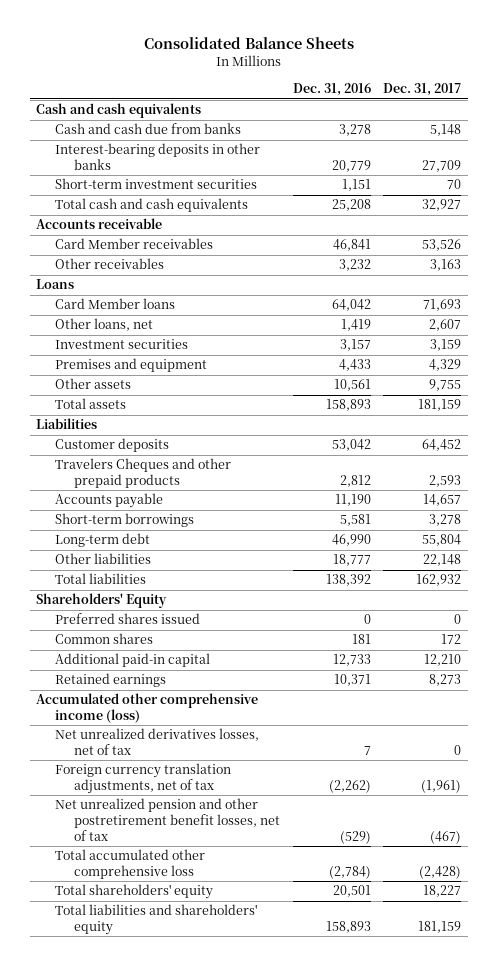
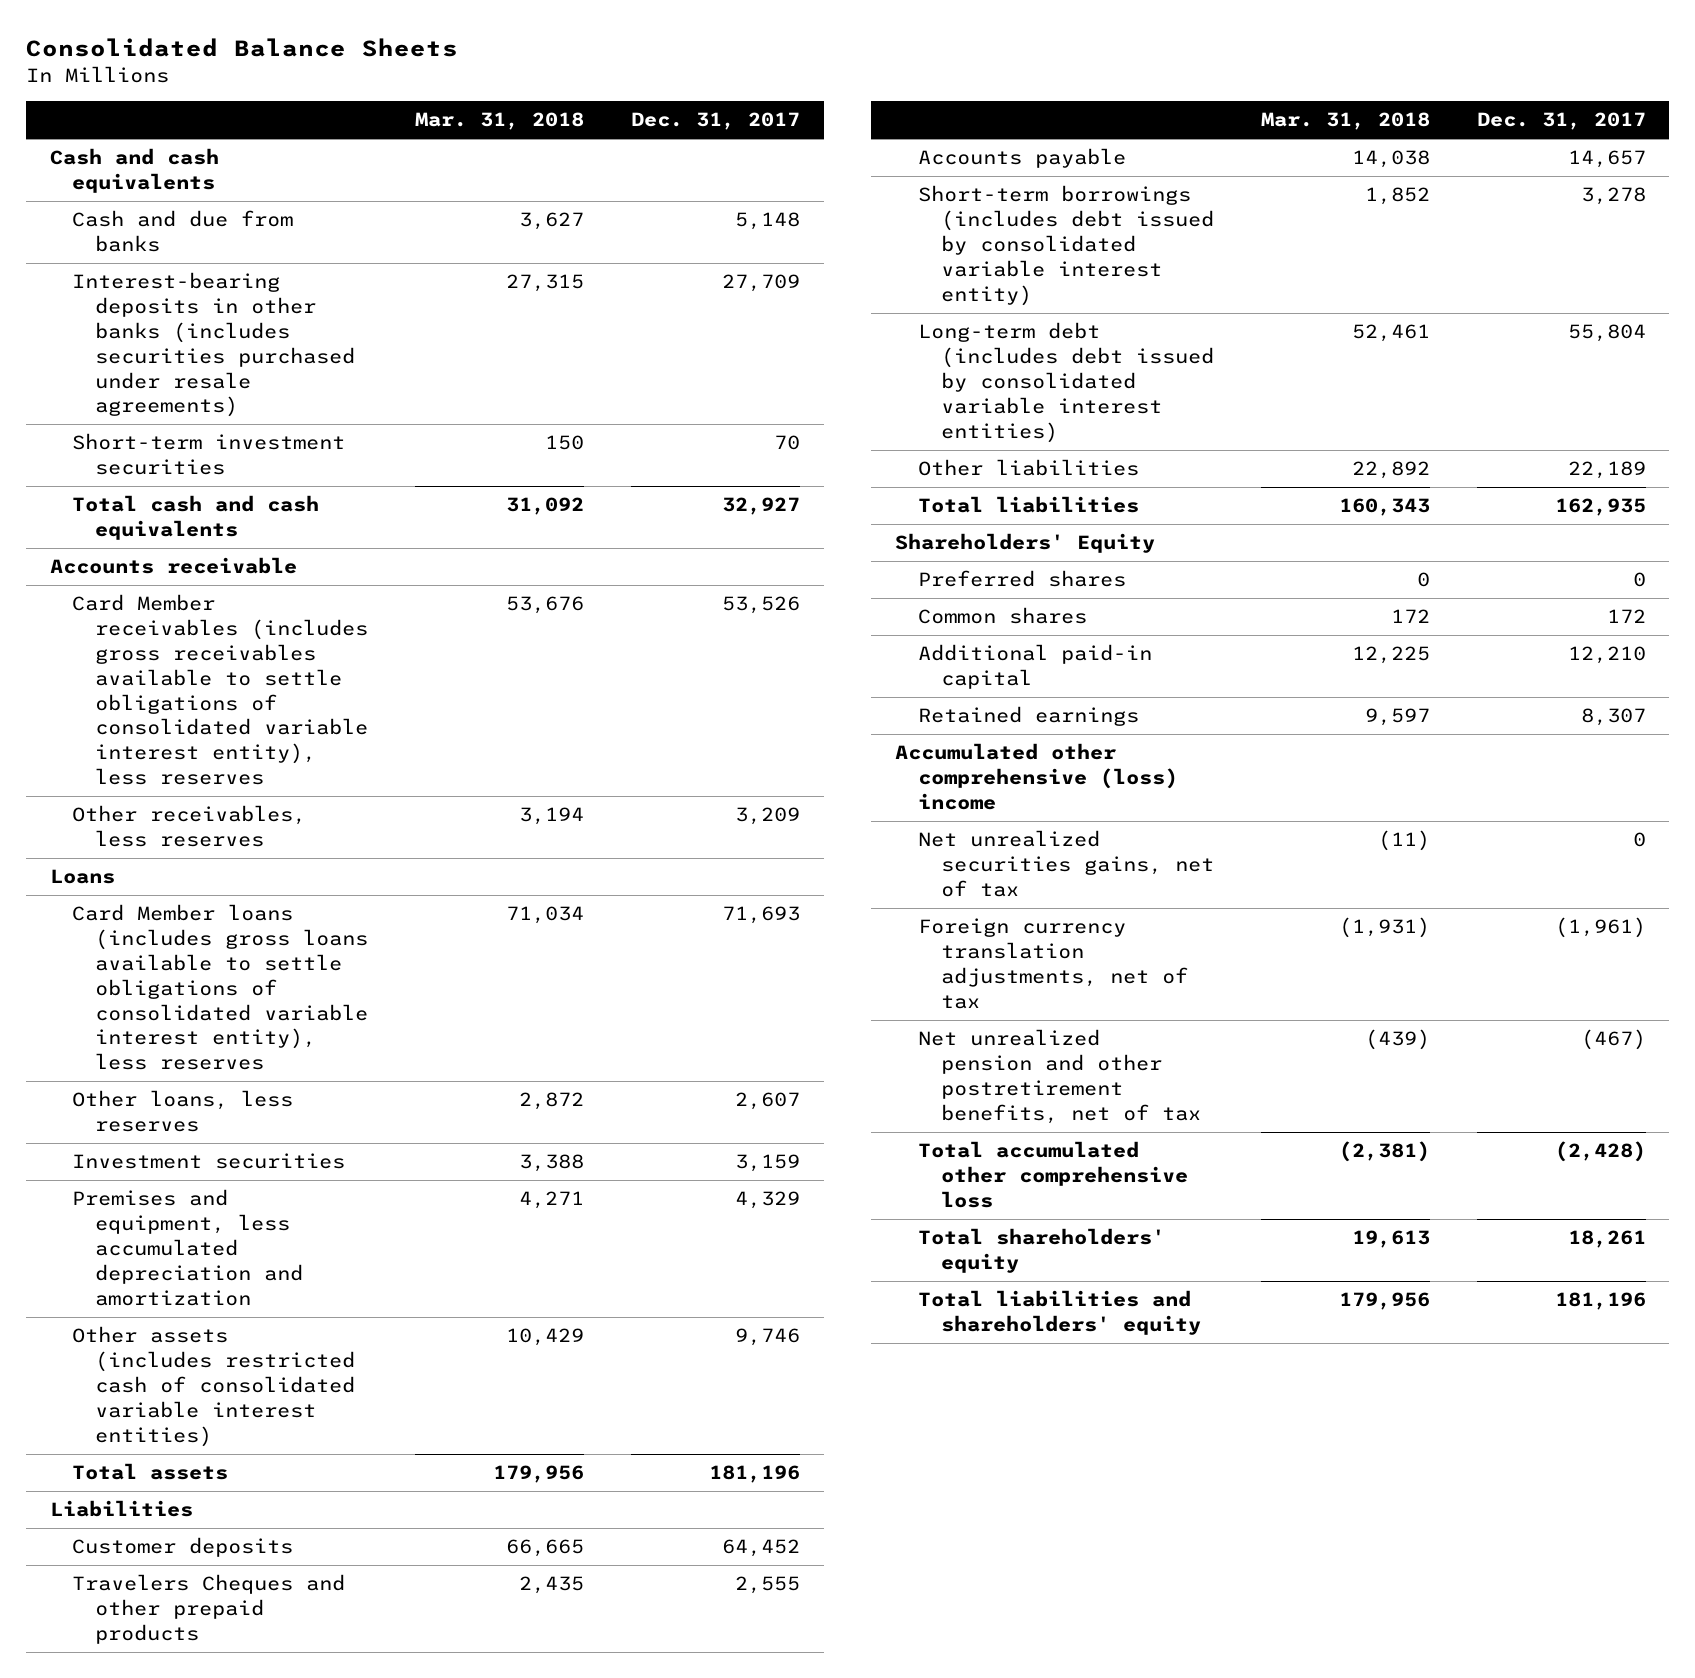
[292,83,371,97] Dec. 31, 2016 -> none
none -> [415,112,585,131] Mar. 31, 2018
[54,123,241,135] Cash and cash due from banks -> [72,210,294,253] Cash and due from banks
[54,143,260,171] Interest-bearing deposits in other banks -> [72,272,356,418] Interest-bearing deposits in other banks (includes securities purchased under resale agreements)
[54,238,213,250] Card Member receivables -> [72,594,369,786] Card Member receivables (includes gross receivables available to settle obligations of consolidated variable interest entity), less reserves
[54,258,164,270] Other receivables -> [72,805,307,848] Other receivables, less reserves
[430,259,462,272] 3,163 -> [735,807,801,826] 3,209
[54,298,175,310] Card Member loans -> [72,904,369,1071] Card Member loans (includes gross loans available to settle obligations of consolidated variable interest entity), less reserves
[54,318,153,332] Other loans, net -> [72,1090,294,1133] Other loans, less reserves
[54,358,207,373] Premises and equipment -> [72,1189,304,1306] Premises and equipment, less accumulated depreciation and amortization
[54,378,131,390] Other assets -> [72,1326,356,1447] Other assets (includes restricted cash of consolidated variable interest entities)
[429,379,462,392] 9,755 -> [735,1328,801,1347] 9,746
[418,399,462,412] 181,159 -> [709,1465,801,1484] 181,196
[429,475,462,488] 2,593 -> [735,1576,801,1595] 2,555
[54,513,194,528] Short-term borrowings -> [917,185,1214,306] Short-term borrowings (includes debt issued by consolidated variable interest entity)
[54,533,150,548] Long-term debt -> [917,322,1214,443] Long-term debt (includes debt issued by consolidated variable interest entities)
[423,554,462,567] 22,148 -> [1567,461,1646,480] 22,189
[416,574,462,587] 162,932 -> [1554,498,1646,517] 162,935
[54,613,200,625] Preferred shares issued -> [917,570,1126,588] Preferred shares
[429,674,462,687] 8,273 -> [1580,708,1646,727] 8,307
[36,693,259,724] Accumulated other comprehensive income (loss) -> [894,743,1178,811] Accumulated other comprehensive (loss) income
[54,728,259,756] Net unrealized derivatives losses, net of tax -> [917,830,1214,898] Net unrealized securities gains, net of tax
[54,798,280,842] Net unrealized pension and other postretirement benefit losses, net of tax -> [917,1029,1201,1124] Net unrealized pension and other postretirement benefits, net of tax
[423,885,462,898] 18,227 -> [1567,1230,1646,1249] 18,261
[418,921,462,934] 181,159 -> [1554,1292,1646,1311] 181,196

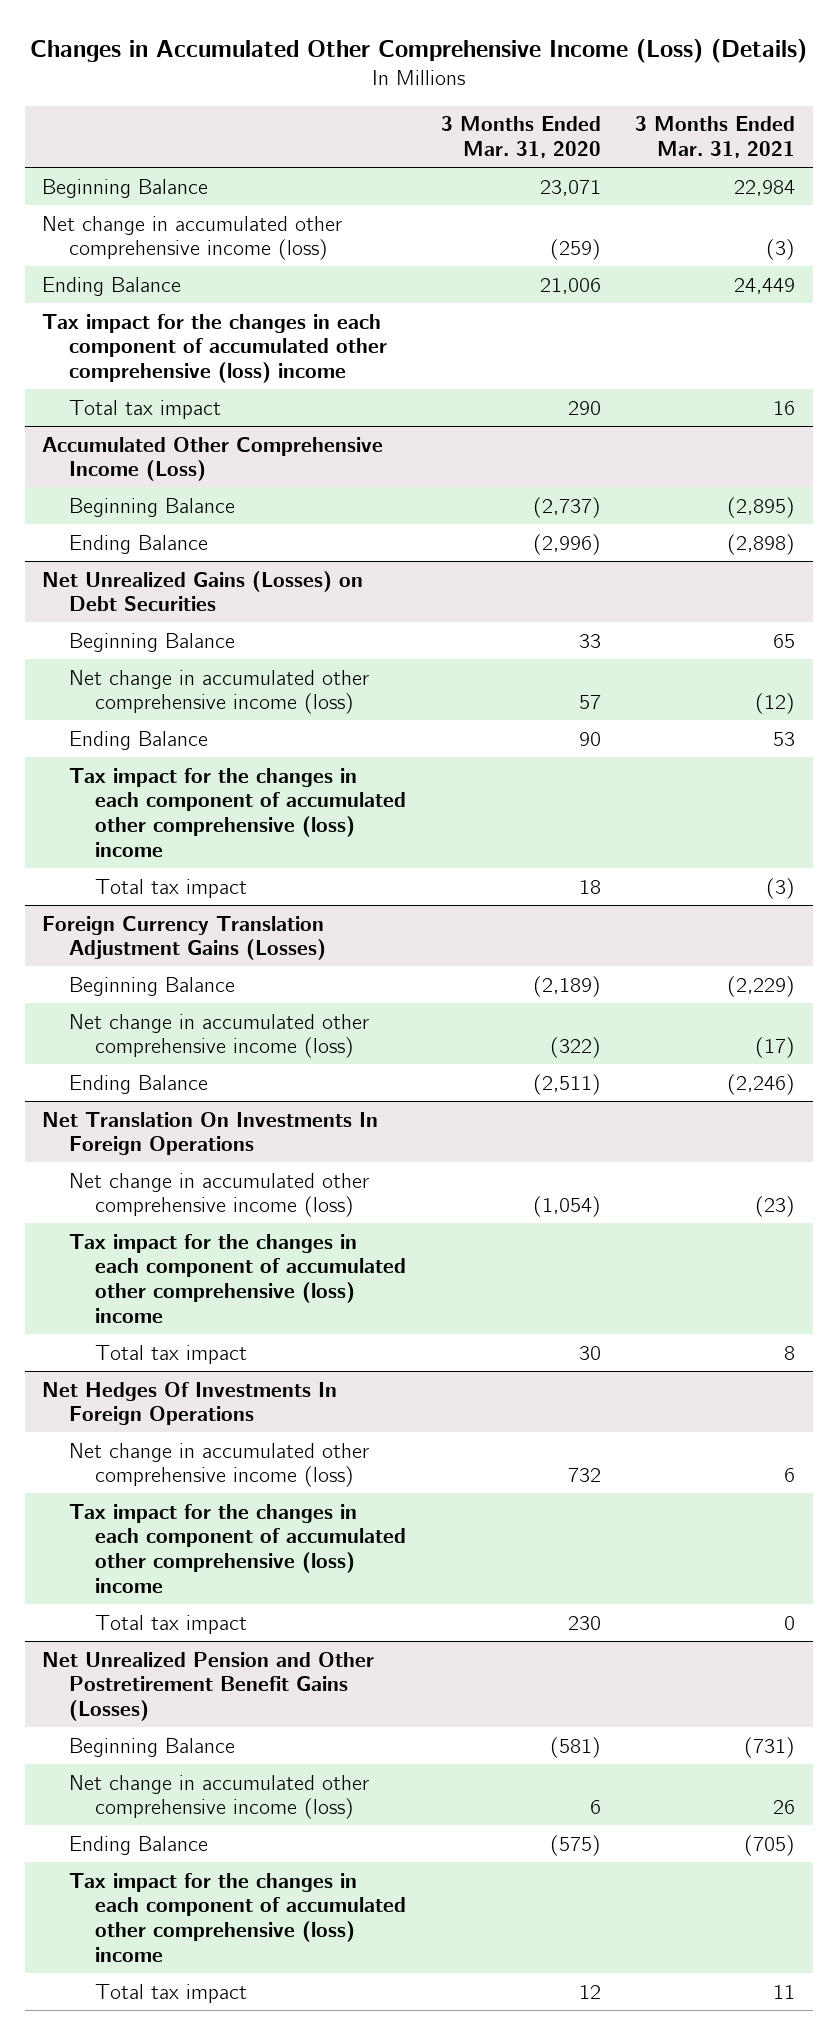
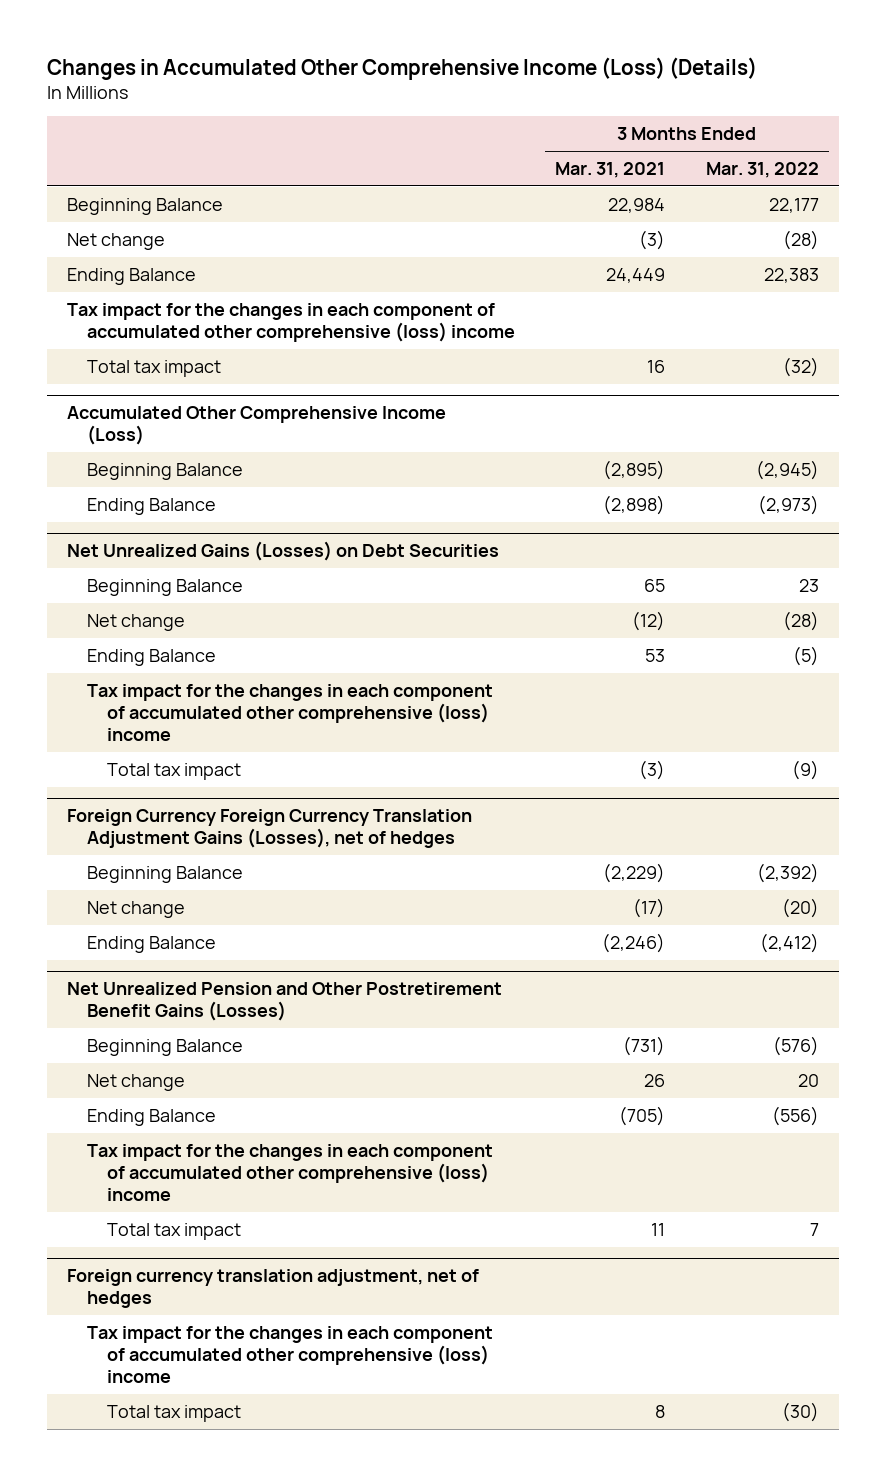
[440,116,601,159] 3 Months Ended Mar. 31, 2020 -> none
none -> [705,161,819,178] Mar. 31, 2022
[42,215,343,261] Net change in accumulated other comprehensive income (loss) -> [67,232,166,250] Net change
[68,669,369,715] Net change in accumulated other comprehensive income (loss) -> [86,613,185,631] Net change
[42,915,326,961] Foreign Currency Translation Adjustment Gains (Losses) -> [67,808,473,849] Foreign Currency Foreign Currency Translation Adjustment Gains (Losses), net of hedges
[68,1013,369,1059] Net change in accumulated other comprehensive income (loss) -> [86,900,185,918] Net change
[42,1111,379,1156] Net Translation On Investments In Foreign Operations -> none
[68,1172,369,1218] Net change in accumulated other comprehensive income (loss) -> none
[68,1233,407,1323] Tax impact for the changes in each component of accumulated other comprehensive (loss) income -> none
[95,1344,248,1364] Total tax impact -> none
[42,1381,338,1426] Net Hedges Of Investments In Foreign Operations -> none
[68,1442,369,1488] Net change in accumulated other comprehensive income (loss) -> none
[68,1503,407,1593] Tax impact for the changes in each component of accumulated other comprehensive (loss) income -> none
[95,1614,248,1634] Total tax impact -> none
[68,1774,369,1820] Net change in accumulated other comprehensive income (loss) -> [86,1073,185,1091] Net change
none -> [67,1268,480,1309] Foreign currency translation adjustment, net of hedges
none -> [86,1325,493,1384] Tax impact for the changes in each component of accumulated other comprehensive (loss) income
none -> [106,1404,241,1422] Total tax impact

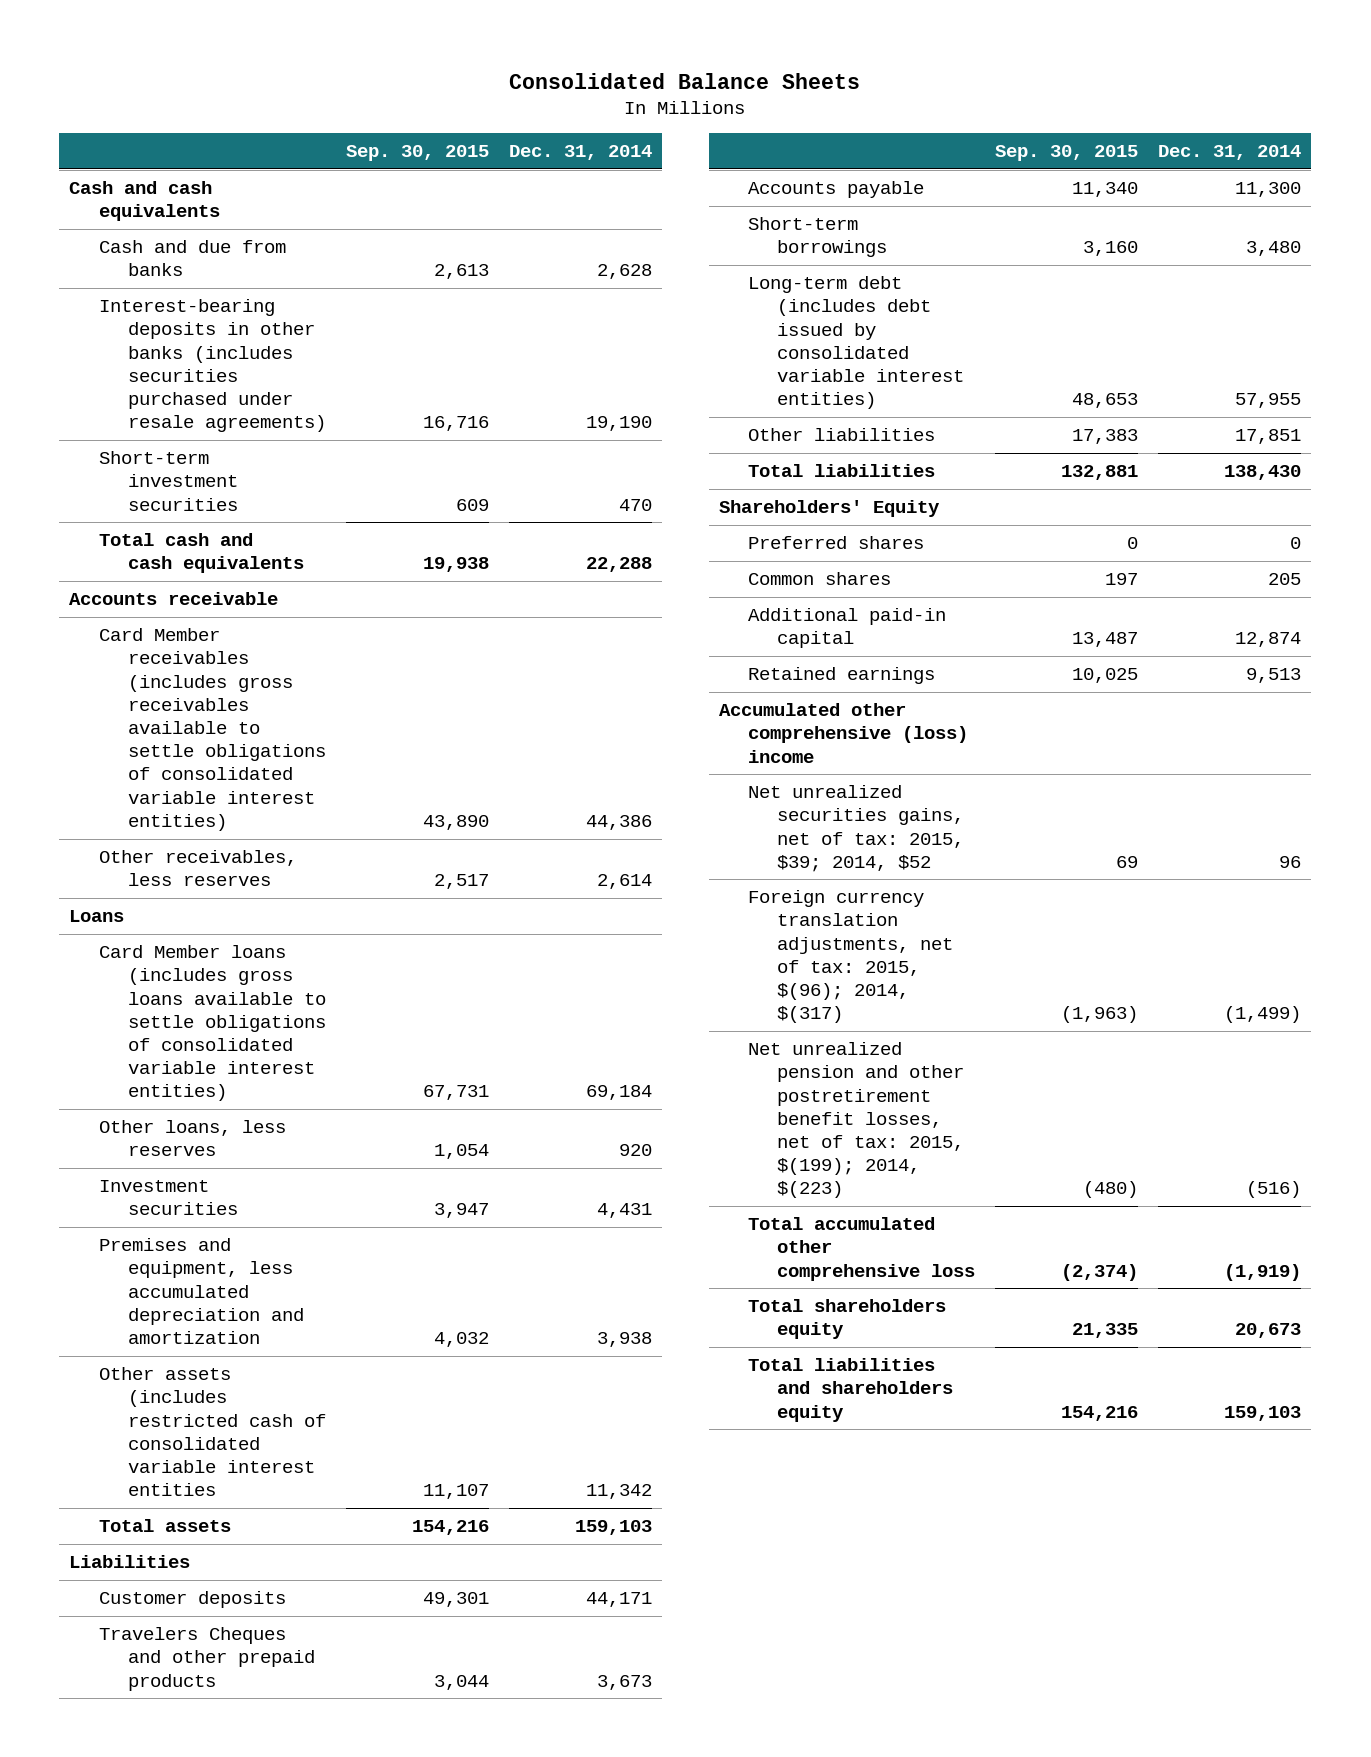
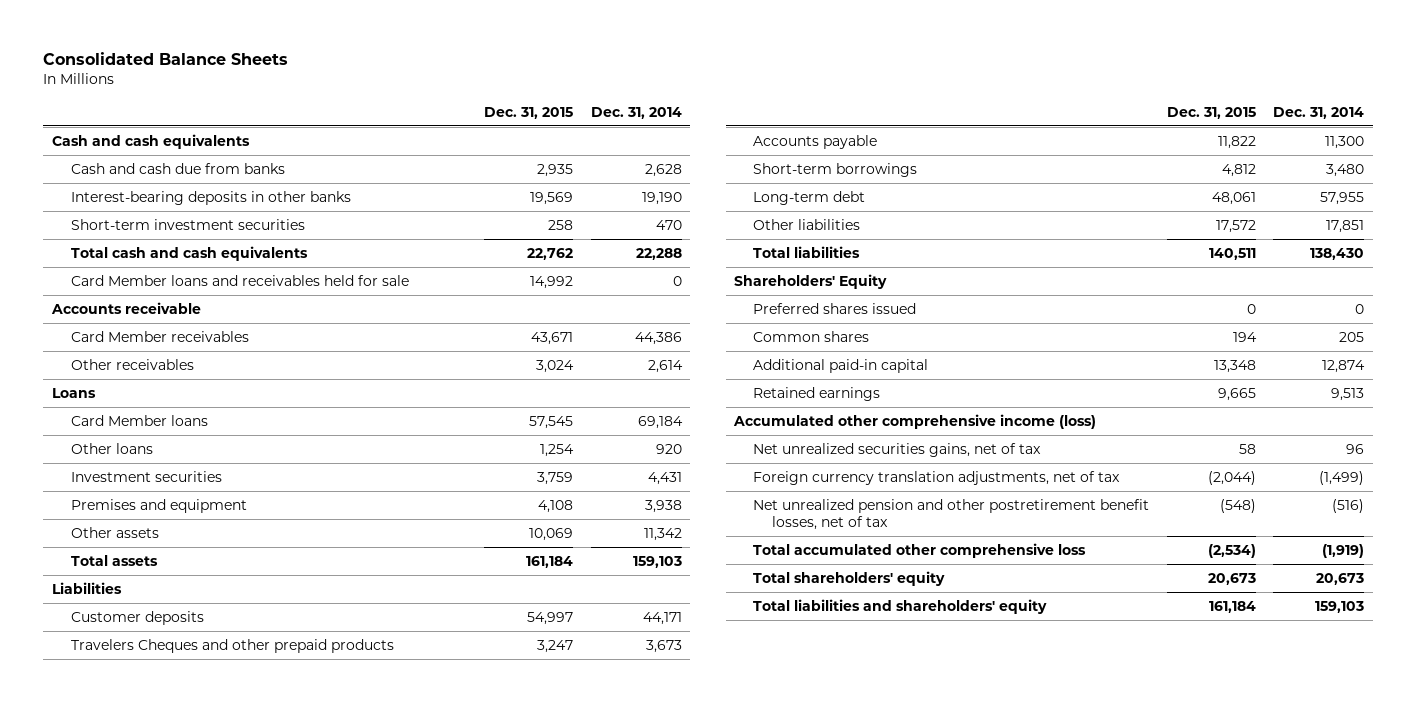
[345,145,489,162] Sep. 30, 2015 -> none
none -> [484,106,574,119] Dec. 31, 2015
[98,240,286,277] Cash and due from banks -> [70,162,285,174] Cash and cash due from banks
[98,299,326,433] Interest-bearing deposits in other banks (includes securities purchased under resale agreements) -> [70,190,351,205] Interest-bearing deposits in other banks
none -> [70,274,409,286] Card Member loans and receivables held for sale
[98,628,326,831] Card Member receivables (includes gross receivables available to settle obligations of consolidated variable interest entities) -> [70,330,249,342] Card Member receivables
[98,850,297,887] Other receivables, less reserves -> [70,358,194,370] Other receivables
[98,945,326,1102] Card Member loans (includes gross loans available to settle obligations of consolidated variable interest entities) -> [70,414,208,426] Card Member loans
[98,1120,286,1157] Other loans, less reserves -> [70,442,153,454] Other loans
[98,1238,304,1345] Premises and equipment, less accumulated depreciation and amortization -> [70,498,247,513] Premises and equipment
[98,1367,326,1497] Other assets (includes restricted cash of consolidated variable interest entities -> [70,526,159,538] Other assets
[748,276,965,410] Long-term debt (includes debt issued by consolidated variable interest entities) -> [753,190,866,205] Long-term debt
[748,536,925,550] Preferred shares -> [753,302,917,314] Preferred shares issued
[718,703,969,763] Accumulated other comprehensive (loss) income -> [733,413,1097,429] Accumulated other comprehensive income (loss)
[748,785,965,872] Net unrealized securities gains, net of tax: 2015, $39; 2014, $52 -> [753,442,1042,457] Net unrealized securities gains, net of tax
[748,890,954,1024] Foreign currency translation adjustments, net of tax: 2015, $(96); 2014, $(317) -> [753,470,1121,485] Foreign currency translation adjustments, net of tax
[748,1042,965,1199] Net unrealized pension and other postretirement benefit losses, net of tax: 2015, $(199); 2014, $(223) -> [753,498,1150,531] Net unrealized pension and other postretirement benefit losses, net of tax
[748,1299,947,1340] Total shareholders equity -> [753,570,946,586] Total shareholders' equity
[748,1358,954,1422] Total liabilities and shareholders equity -> [753,598,1048,614] Total liabilities and shareholders' equity

